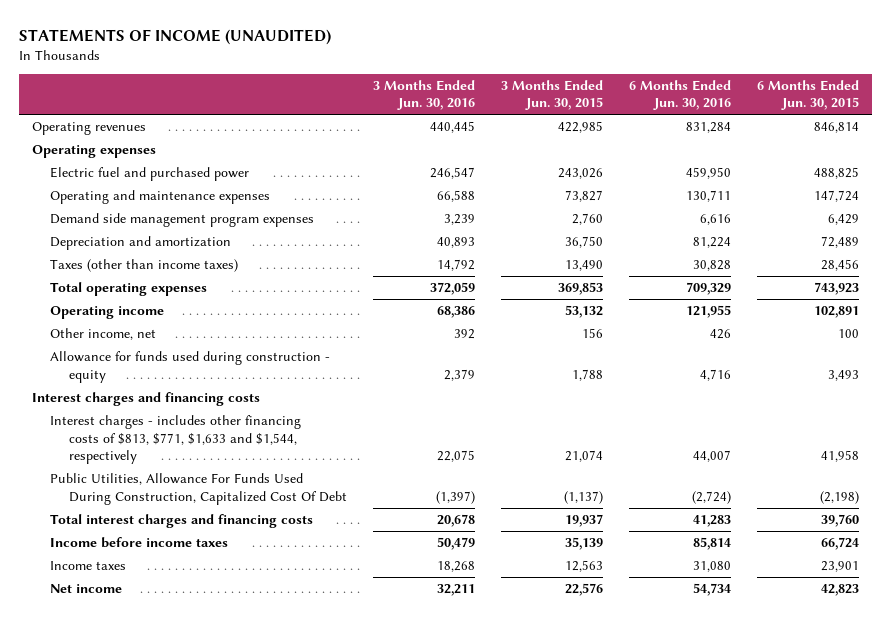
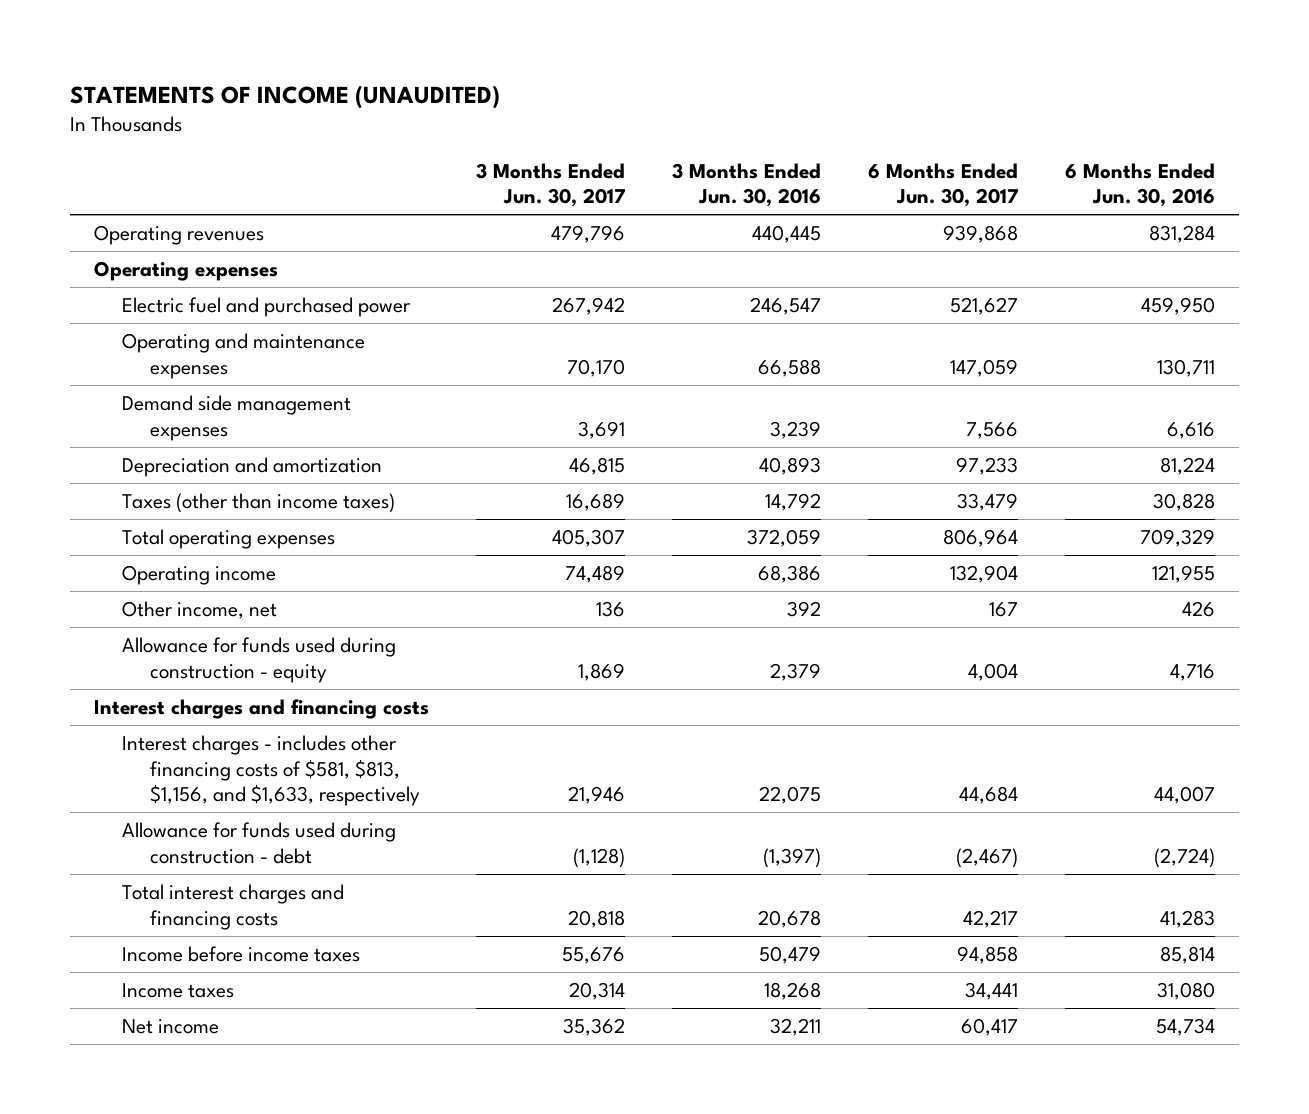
[500,79,603,111] 3 Months Ended Jun. 30, 2015 -> none
[756,79,859,111] 6 Months Ended Jun. 30, 2015 -> none
none -> [475,162,625,208] 3 Months Ended Jun. 30, 2017
none -> [868,162,1019,208] 6 Months Ended Jun. 30, 2017
[50,213,315,228] Demand side management program expenses -> [121,395,351,441] Demand side management expenses
[50,415,302,464] Interest charges - includes other financing costs of $813, $771, $1,633 and $1,544, respectively -> [121,735,421,807] Interest charges - includes other financing costs of $581, $813, $1,156, and $1,633, respectively
[50,473,347,505] Public Utilities, Allowance For Funds Used During Construction, Capitalized Cost Of Debt -> [121,822,396,864] Allowance for funds used during construction - debt

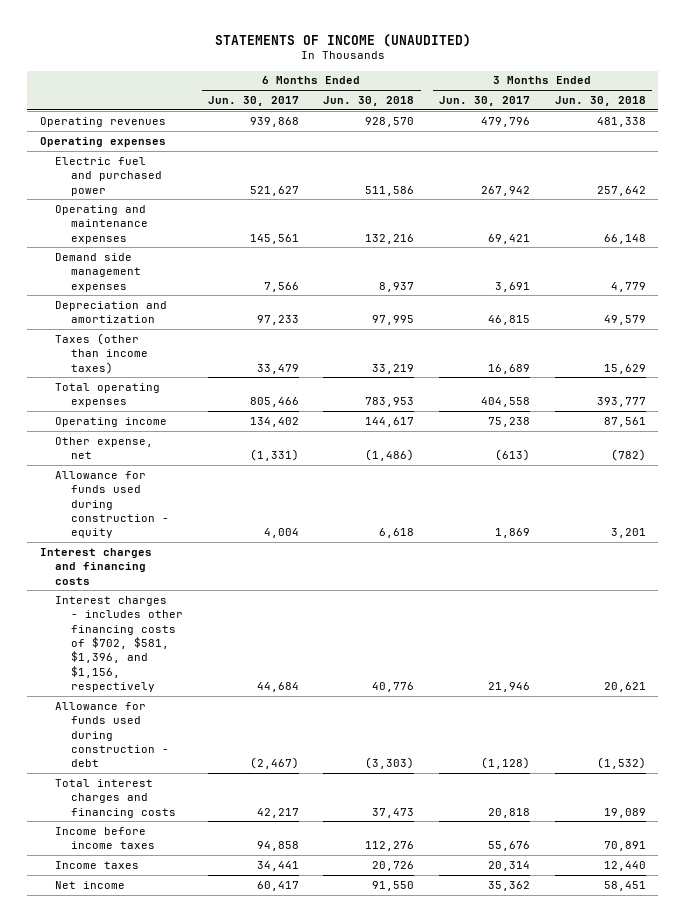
[672,162,822,208] 3 Months Ended Jun. 30, 2016 -> none
[1065,162,1216,208] 6 Months Ended Jun. 30, 2016 -> none
none -> [323,96,415,107] Jun. 30, 2018
none -> [554,96,646,107] Jun. 30, 2018
[566,358,625,377] 70,170 -> [487,233,530,244] 69,421
[950,358,1019,377] 147,059 -> [249,233,299,244] 145,561
[551,529,625,548] 405,307 -> [480,397,530,408] 404,558
[943,529,1019,548] 806,964 -> [249,397,299,408] 805,466
[564,565,625,584] 74,489 -> [487,416,530,427] 75,238
[950,565,1019,584] 132,904 -> [249,416,299,427] 134,402
[121,601,277,620] Other income, net -> [55,436,154,460] Other expense, net
[595,601,625,618] 136 -> [494,449,530,462] (613)
[989,602,1019,618] 167 -> [249,449,299,462] (1,331)
[121,735,421,807] Interest charges - includes other financing costs of $581, $813, $1,156, and $1,633, respectively -> [55,595,184,693] Interest charges - includes other financing costs of $702, $581, $1,396, and $1,156, respectively

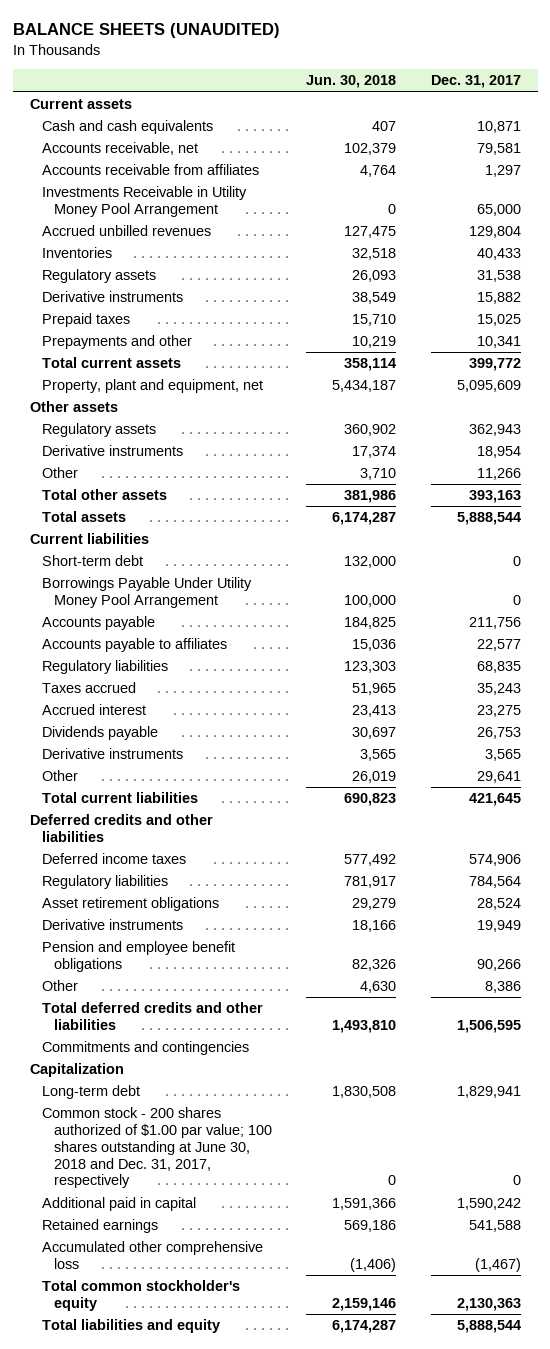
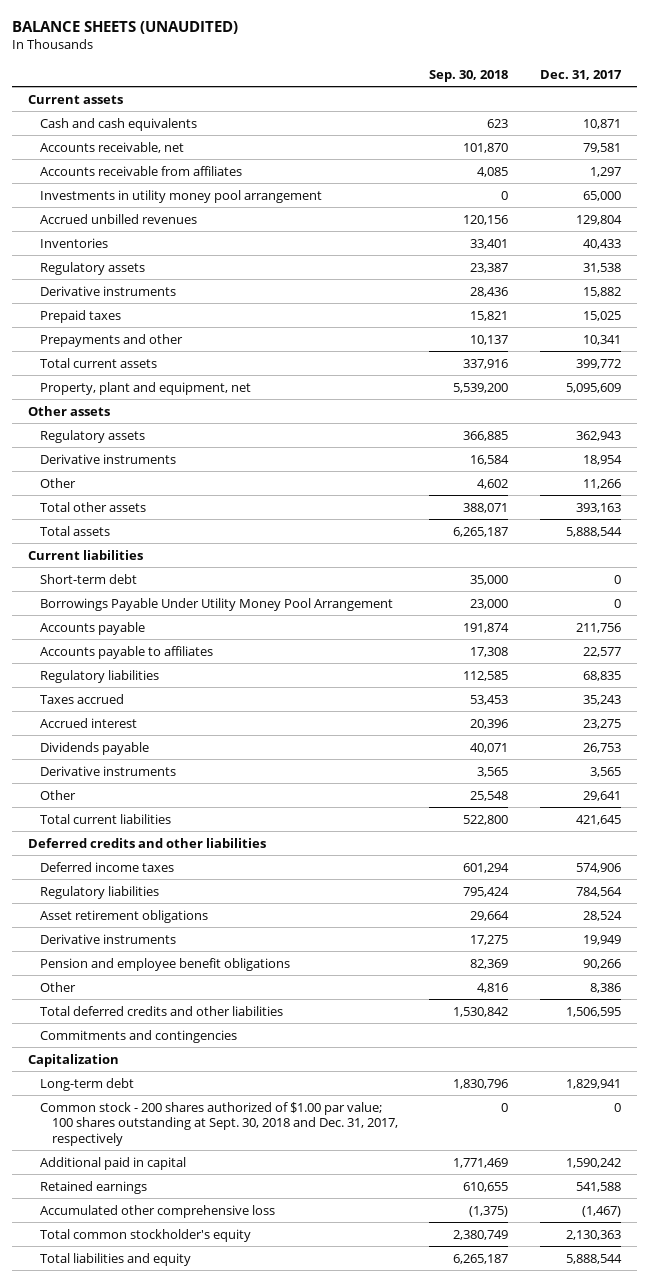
[306,75,397,89] Jun. 30, 2018 -> none
none -> [429,69,509,82] Sep. 30, 2018
[41,186,247,218] Investments Receivable in Utility Money Pool Arrangement -> [39,189,322,203] Investments in utility money pool arrangement
[41,1107,272,1189] Common stock - 200 shares authorized of $1.00 par value; 100 shares outstanding at June 30, 2018 and Dec. 31, 2017, respectively -> [39,1101,398,1147] Common stock - 200 shares authorized of $1.00 par value; 100 shares outstanding at Sept. 30, 2018 and Dec. 31, 2017, respectively

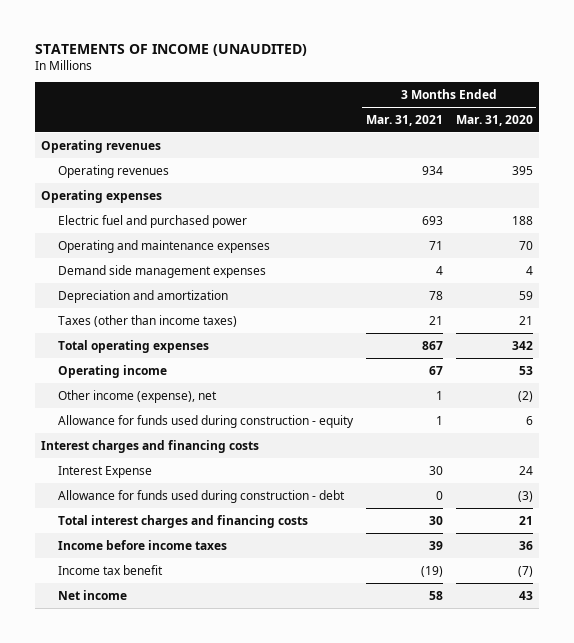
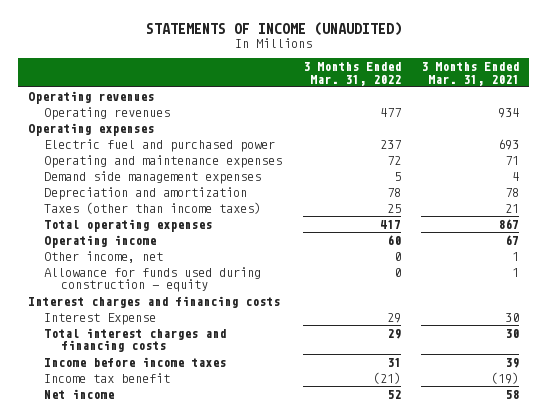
[455,114,533,126] Mar. 31, 2020 -> none
none -> [302,61,401,86] 3 Months Ended Mar. 31, 2022
[57,389,217,403] Other income (expense), net -> [44,250,164,263] Other income, net
[57,489,345,503] Allowance for funds used during construction - debt -> none

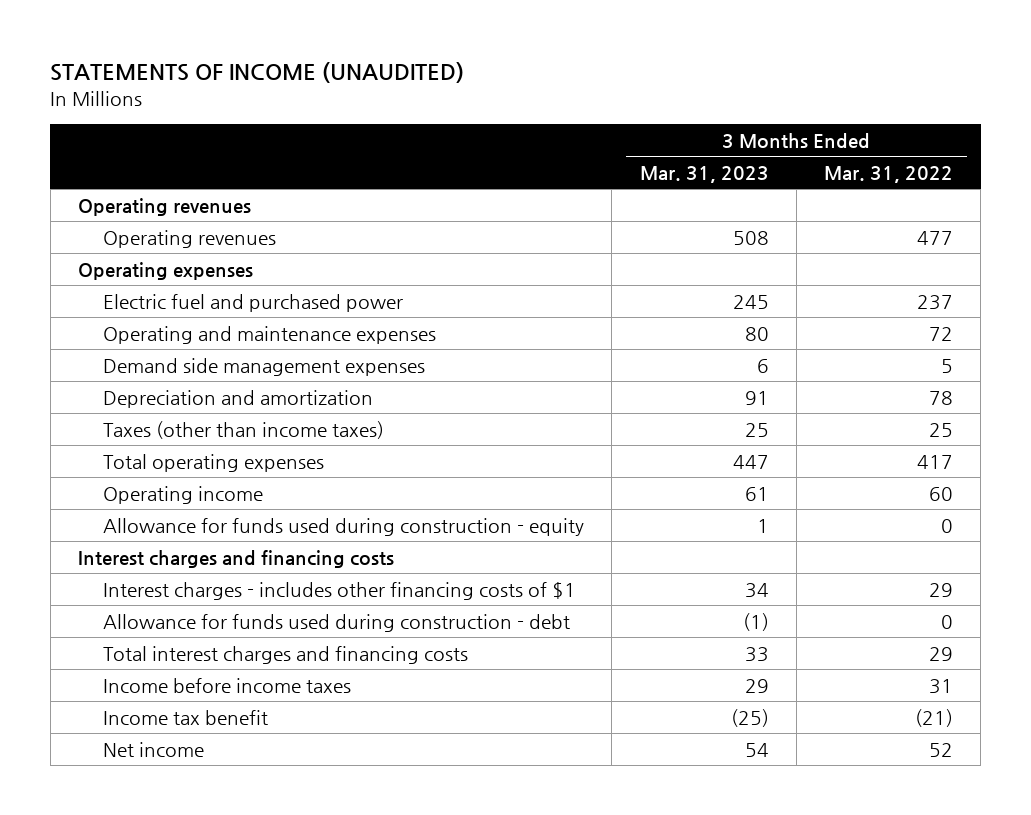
[420,61,519,86] 3 Months Ended Mar. 31, 2021 -> none
none -> [639,165,769,183] Mar. 31, 2023
[44,250,164,263] Other income, net -> none
[44,312,157,325] Interest Expense -> [103,581,577,600] Interest charges - includes other financing costs of $1
none -> [103,613,571,632] Allowance for funds used during construction - debt

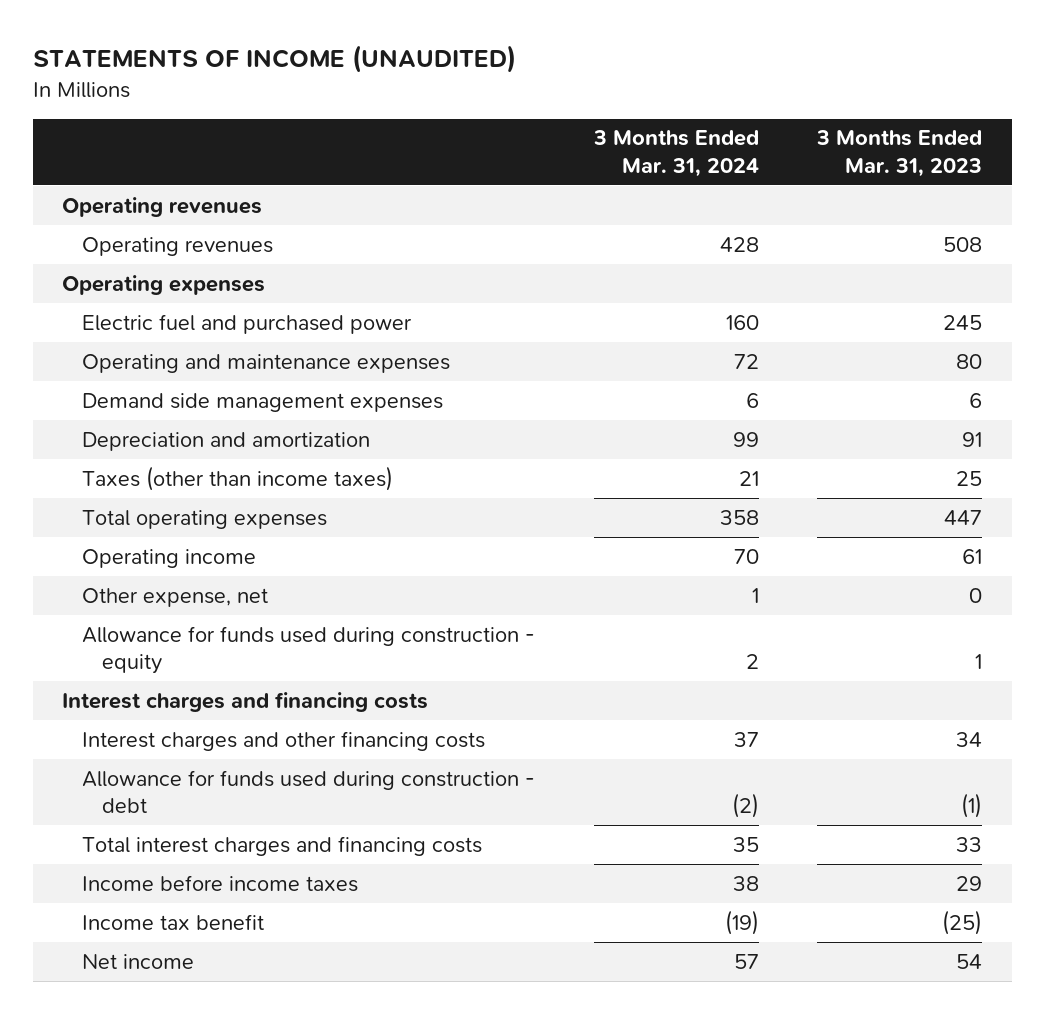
[824,165,954,183] Mar. 31, 2022 -> none
none -> [592,130,759,177] 3 Months Ended Mar. 31, 2024
none -> [82,587,269,607] Other expense, net
[103,581,577,600] Interest charges - includes other financing costs of $1 -> [82,730,486,751] Interest charges and other financing costs

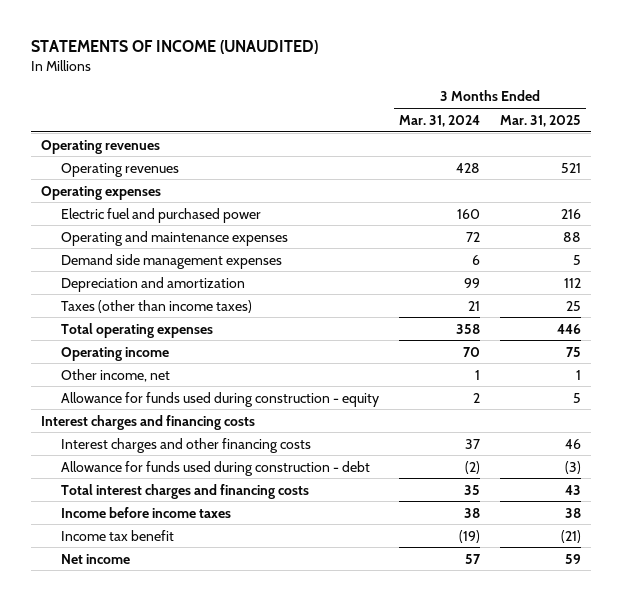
[816,130,983,177] 3 Months Ended Mar. 31, 2023 -> none
none -> [499,114,581,127] Mar. 31, 2025
[82,587,269,607] Other expense, net -> [60,368,170,382] Other income, net

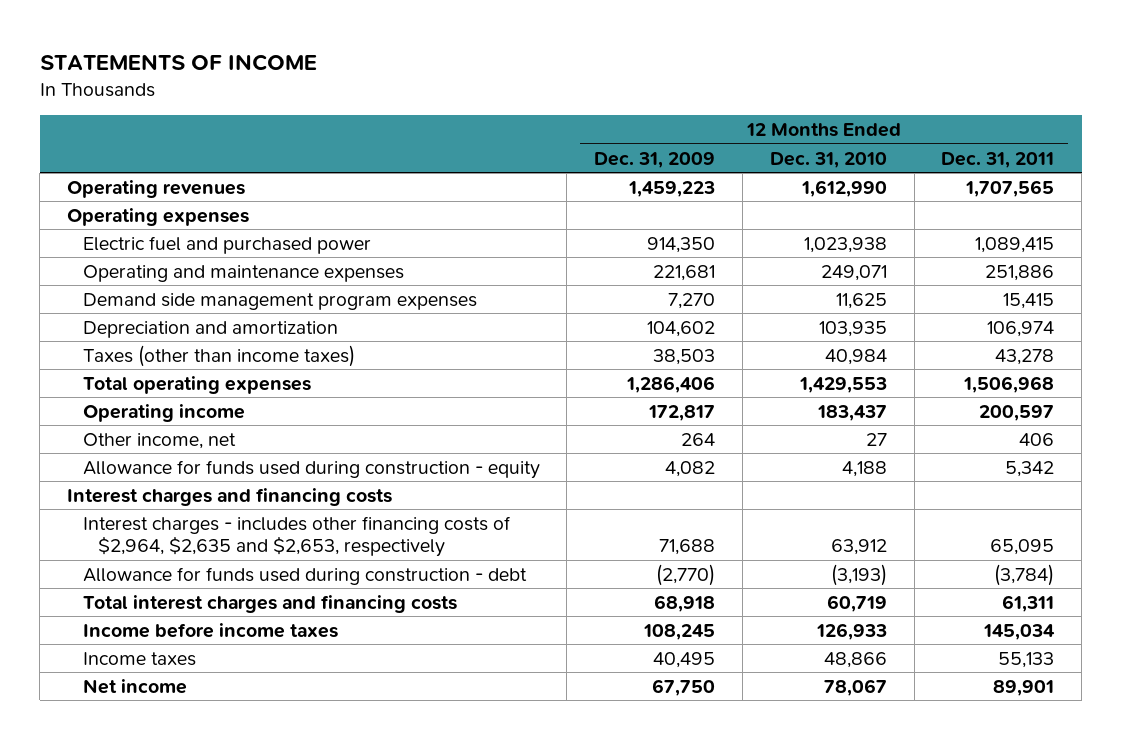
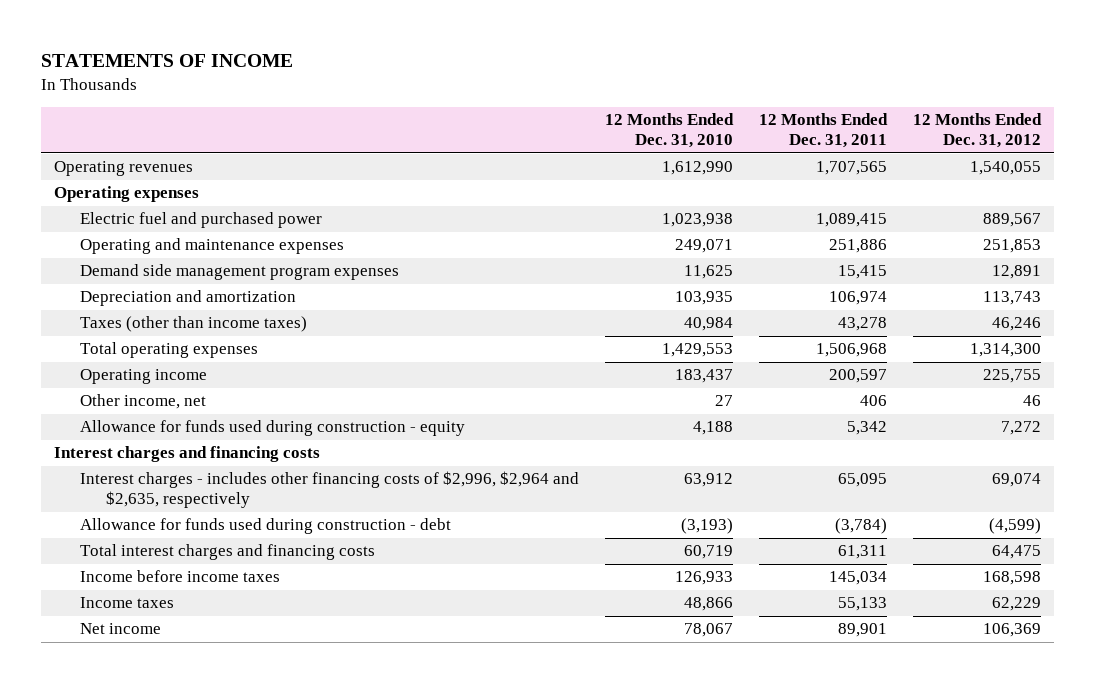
[594,151,716,168] Dec. 31, 2009 -> none
none -> [913,113,1043,149] 12 Months Ended Dec. 31, 2012
[82,515,511,558] Interest charges - includes other financing costs of $2,964, $2,635 and $2,653, respectively -> [80,471,580,509] Interest charges - includes other financing costs of $2,996, $2,964 and $2,635, respectively

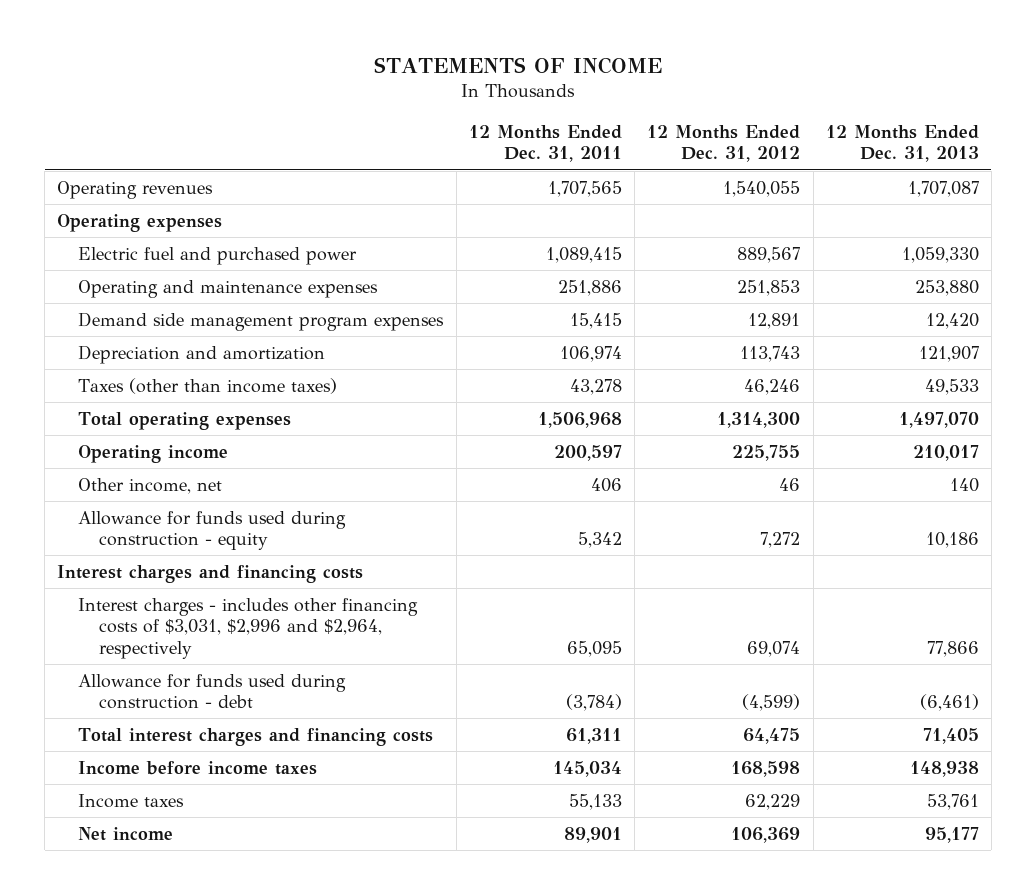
[605,113,735,149] 12 Months Ended Dec. 31, 2010 -> none
none -> [825,125,979,163] 12 Months Ended Dec. 31, 2013
[80,471,580,509] Interest charges - includes other financing costs of $2,996, $2,964 and $2,635, respectively -> [78,597,419,659] Interest charges - includes other financing costs of $3,031, $2,996 and $2,964, respectively

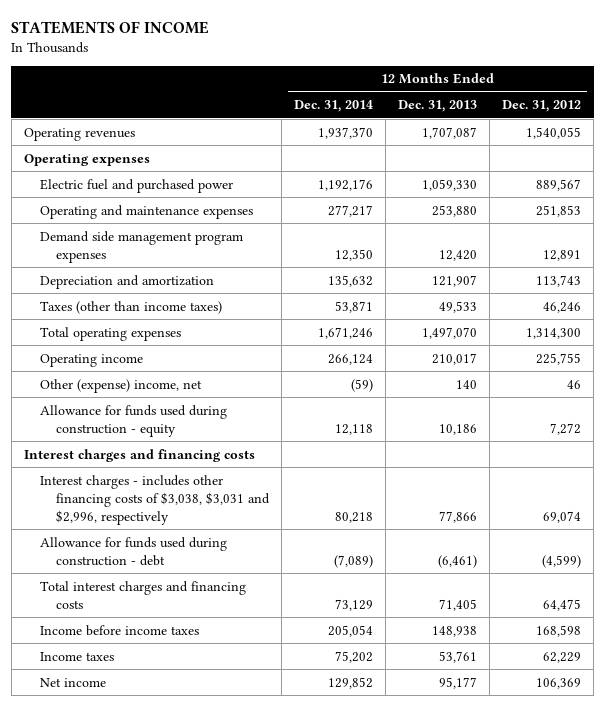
[468,125,622,163] 12 Months Ended Dec. 31, 2011 -> none
none -> [293,100,373,113] Dec. 31, 2014
[78,477,223,494] Other income, net -> [39,378,202,393] Other (expense) income, net
[78,597,419,659] Interest charges - includes other financing costs of $3,031, $2,996 and $2,964, respectively -> [39,474,270,525] Interest charges - includes other financing costs of $3,038, $3,031 and $2,996, respectively

